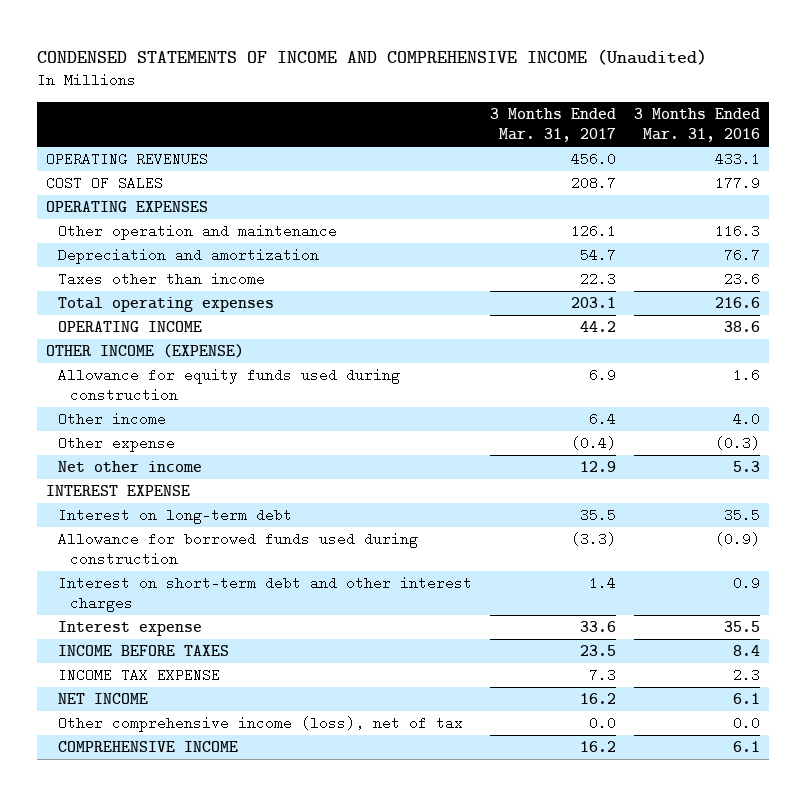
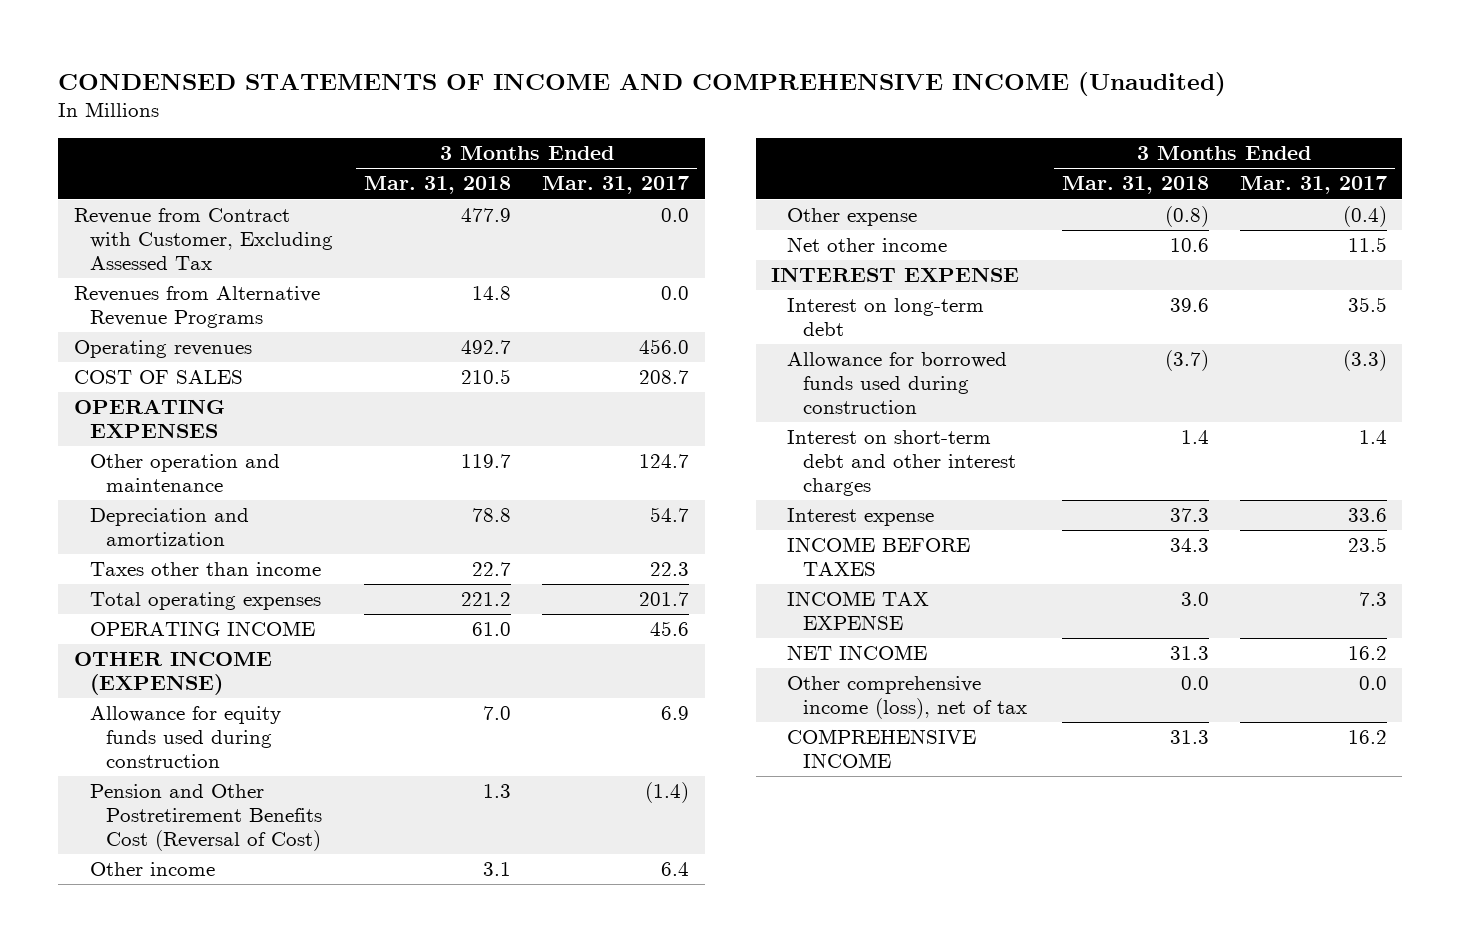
[634,108,761,143] 3 Months Ended Mar. 31, 2016 -> none
none -> [364,176,512,195] Mar. 31, 2018
none -> [73,208,333,270] Revenue from Contract with Customer, Excluding Assessed Tax
none -> [73,286,320,328] Revenues from Alternative Revenue Programs
[46,152,209,167] OPERATING REVENUES -> [73,340,252,359] Operating revenues
[571,224,617,239] 126.1 -> [639,454,690,469] 124.7
[571,297,617,309] 203.1 -> [639,592,690,607] 201.7
[580,321,617,333] 44.2 -> [650,621,690,637] 45.6
none -> [89,784,322,851] Pension and Other Postretirement Benefits Cost (Reversal of Cost)
[580,461,617,473] 12.9 -> [1347,237,1387,253] 11.5

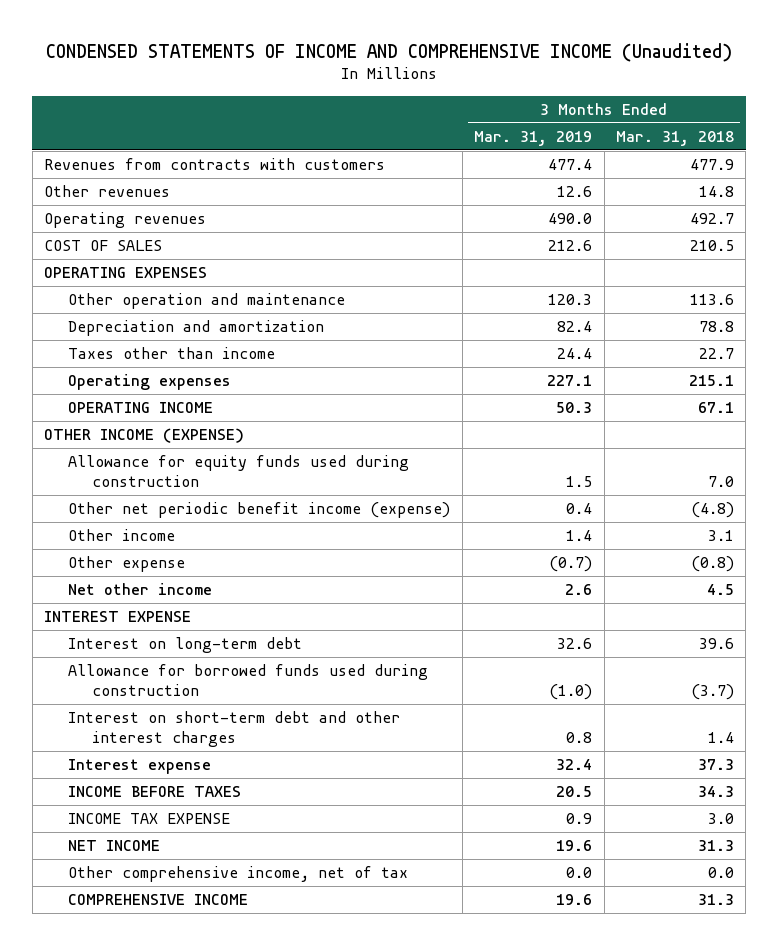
[542,176,690,195] Mar. 31, 2017 -> none
none -> [474,130,593,146] Mar. 31, 2019
[73,208,333,270] Revenue from Contract with Customer, Excluding Assessed Tax -> [44,158,386,171] Revenues from contracts with customers
[73,286,320,328] Revenues from Alternative Revenue Programs -> [44,185,171,198] Other revenues
[461,454,512,469] 119.7 -> [689,294,734,306] 113.6
[89,592,321,611] Total operating expenses -> [68,374,232,391] Operating expenses
[461,592,512,607] 221.2 -> [688,375,734,387] 215.1
[472,622,512,637] 61.0 -> [697,402,734,414] 67.1
[89,784,322,851] Pension and Other Postretirement Benefits Cost (Reversal of Cost) -> none
none -> [68,502,451,519] Other net periodic benefit income (expense)
[1169,238,1209,253] 10.6 -> [706,584,734,596] 4.5
[787,676,1028,719] Other comprehensive income (loss), net of tax -> [68,866,409,883] Other comprehensive income, net of tax

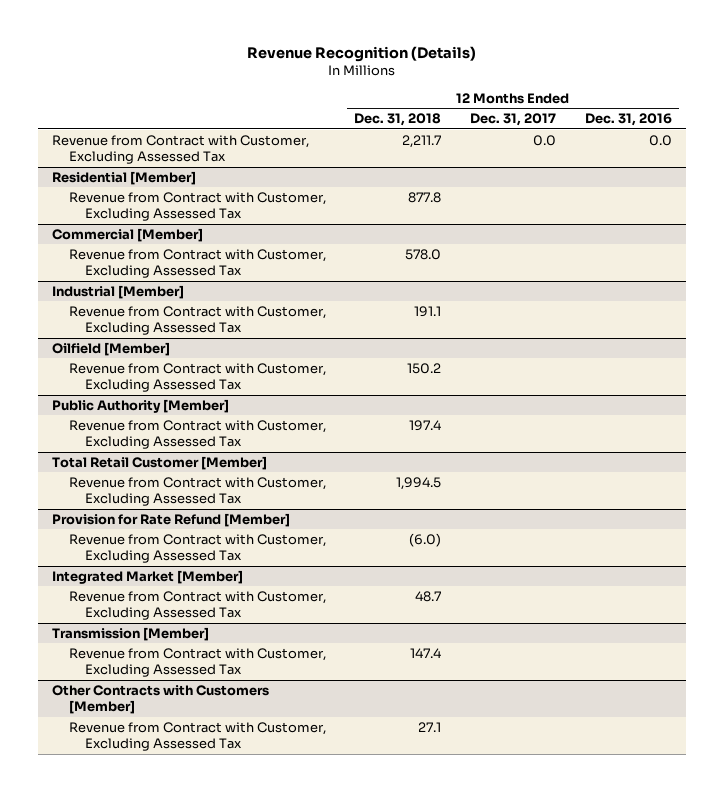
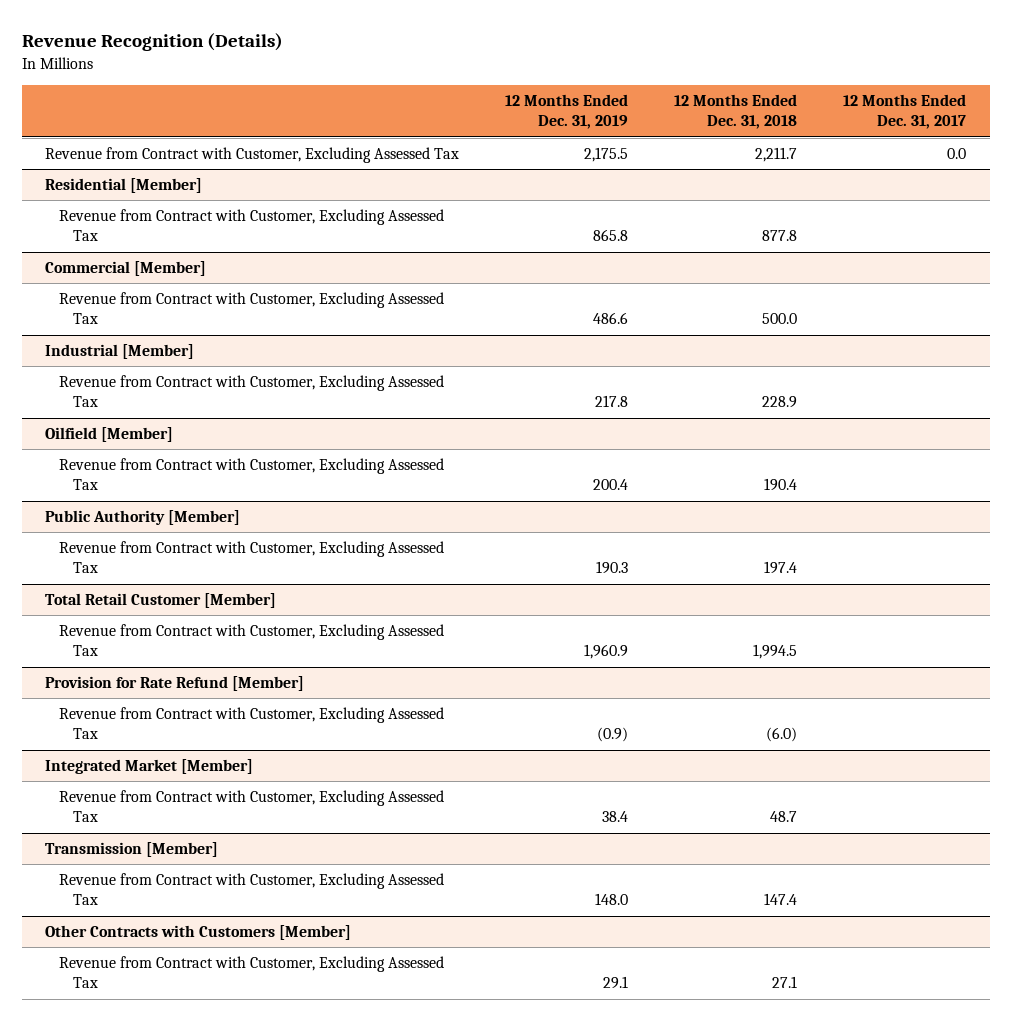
[584,113,672,127] Dec. 31, 2016 -> none
none -> [505,94,629,130] 12 Months Ended Dec. 31, 2019
[405,248,442,260] 578.0 -> [762,313,798,325] 500.0
[414,305,442,317] 191.1 -> [762,396,798,409] 228.9
[407,362,442,374] 150.2 -> [764,478,798,492] 190.4

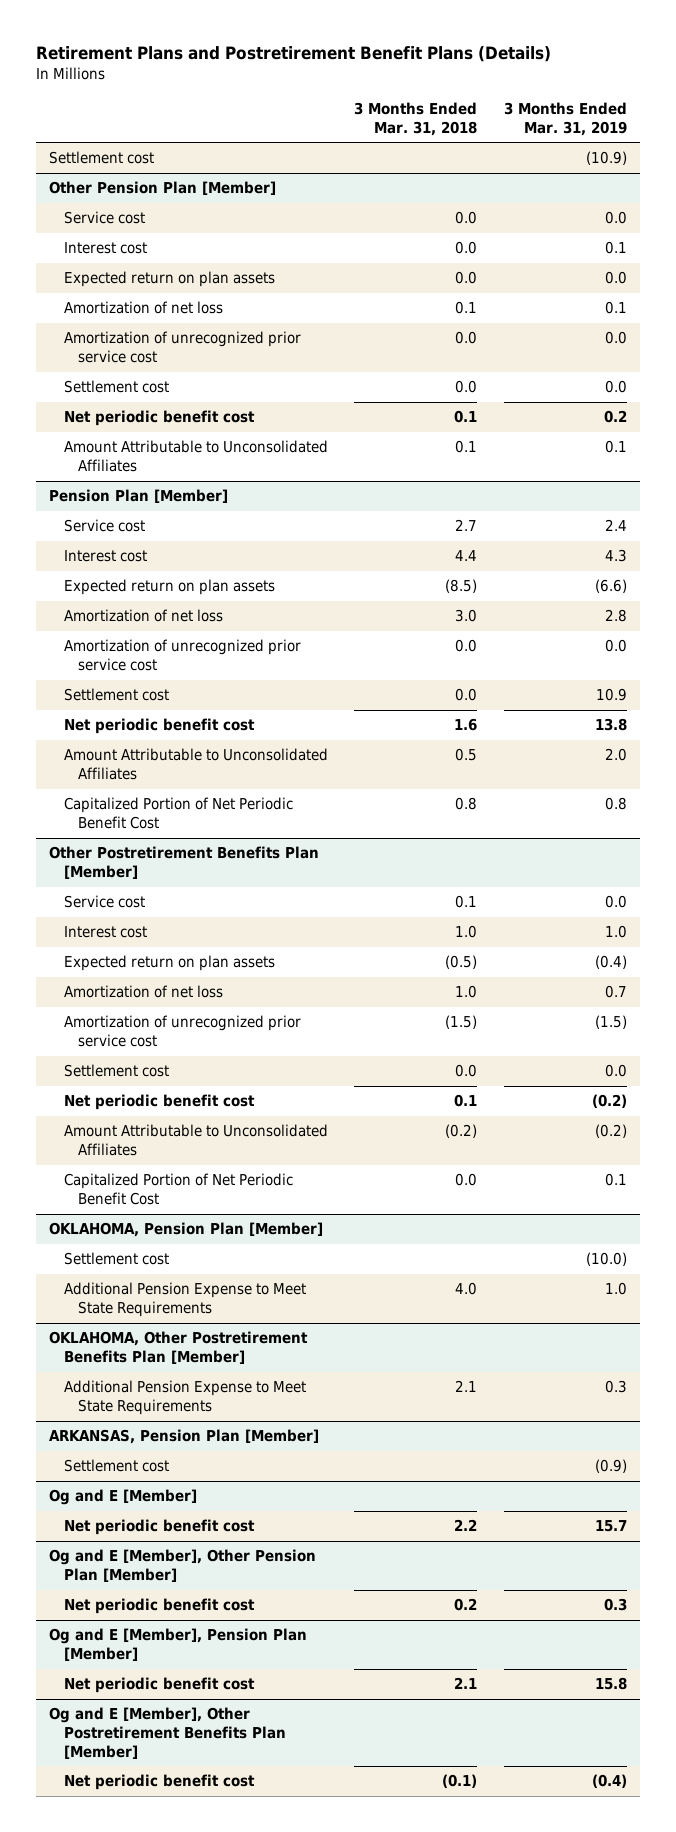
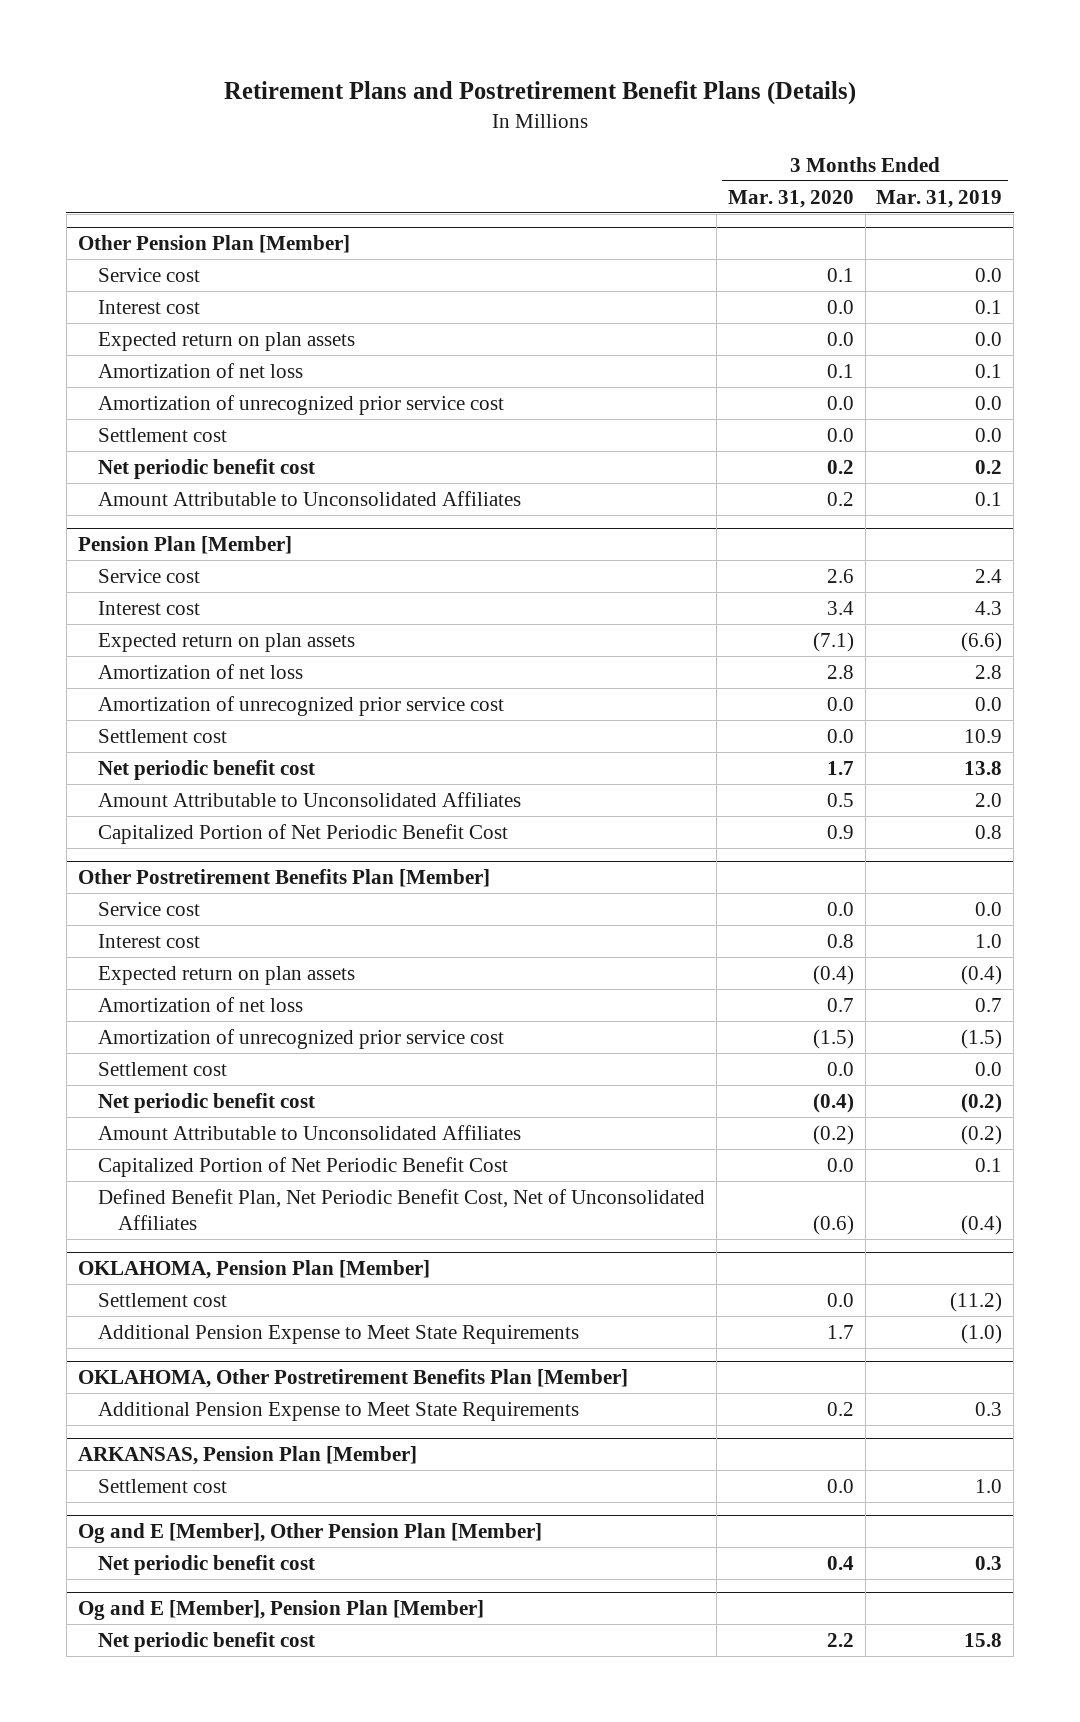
[354,102,478,136] 3 Months Ended Mar. 31, 2018 -> none
none -> [727,189,854,208] Mar. 31, 2020
[49,151,155,165] Settlement cost -> none
none -> [97,1188,705,1231] Defined Benefit Plan, Net Periodic Benefit Cost, Net of Unconsolidated Affiliates
[585,1252,627,1267] (10.0) -> [950,1291,1003,1312] (11.2)
[604,1282,627,1296] 1.0 -> [961,1323,1003,1344] (1.0)
[49,1489,198,1506] Og and E [Member] -> none
[63,1519,255,1536] Net periodic benefit cost -> none
[594,1459,627,1474] (0.9) -> [975,1478,1003,1493] 1.0
[49,1707,286,1759] Og and E [Member], Other Postretirement Benefits Plan [Member] -> none
[63,1774,255,1791] Net periodic benefit cost -> none

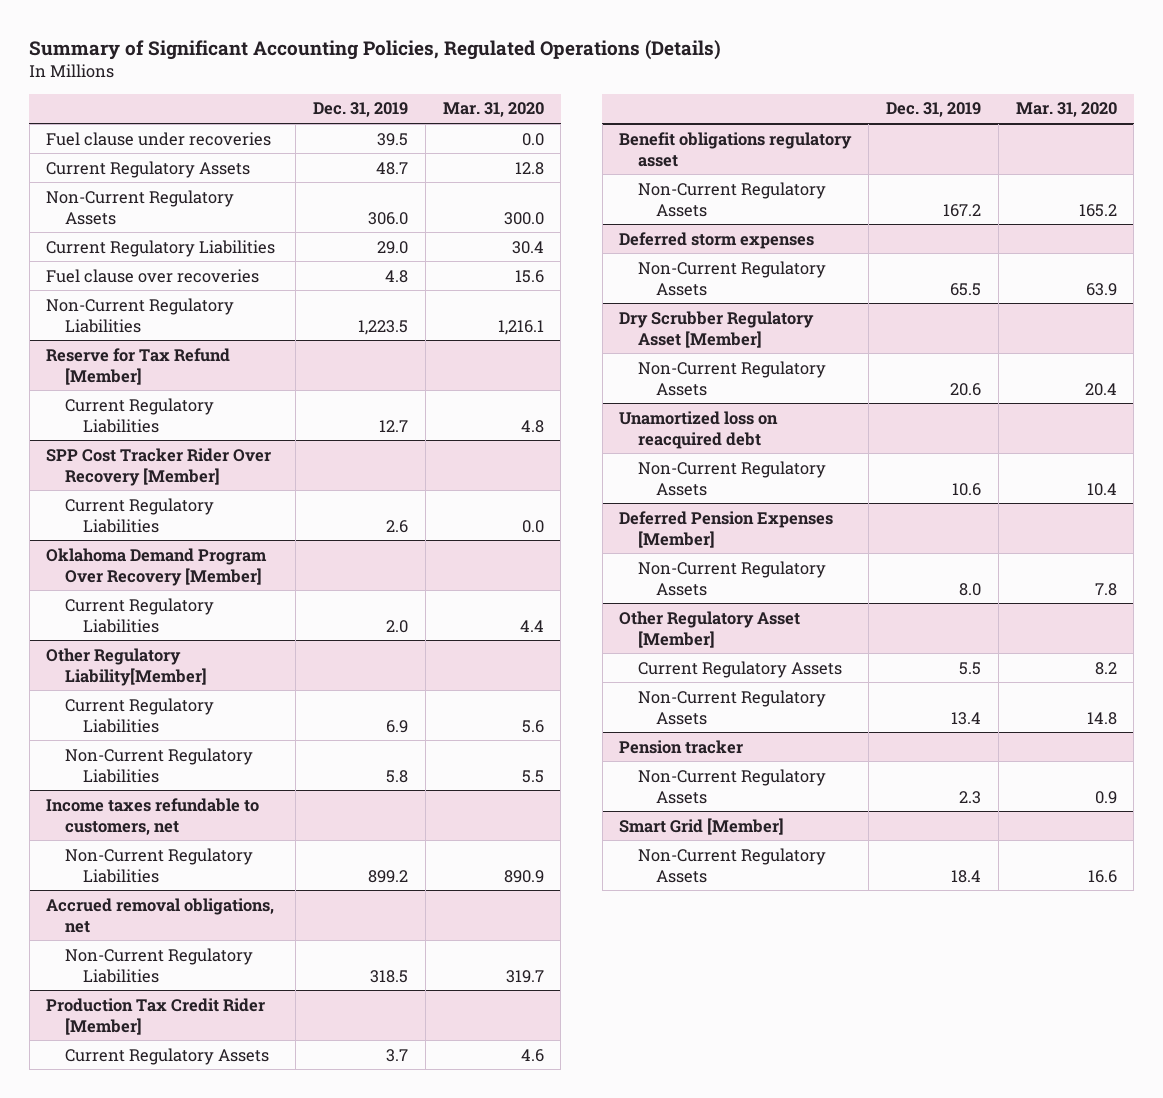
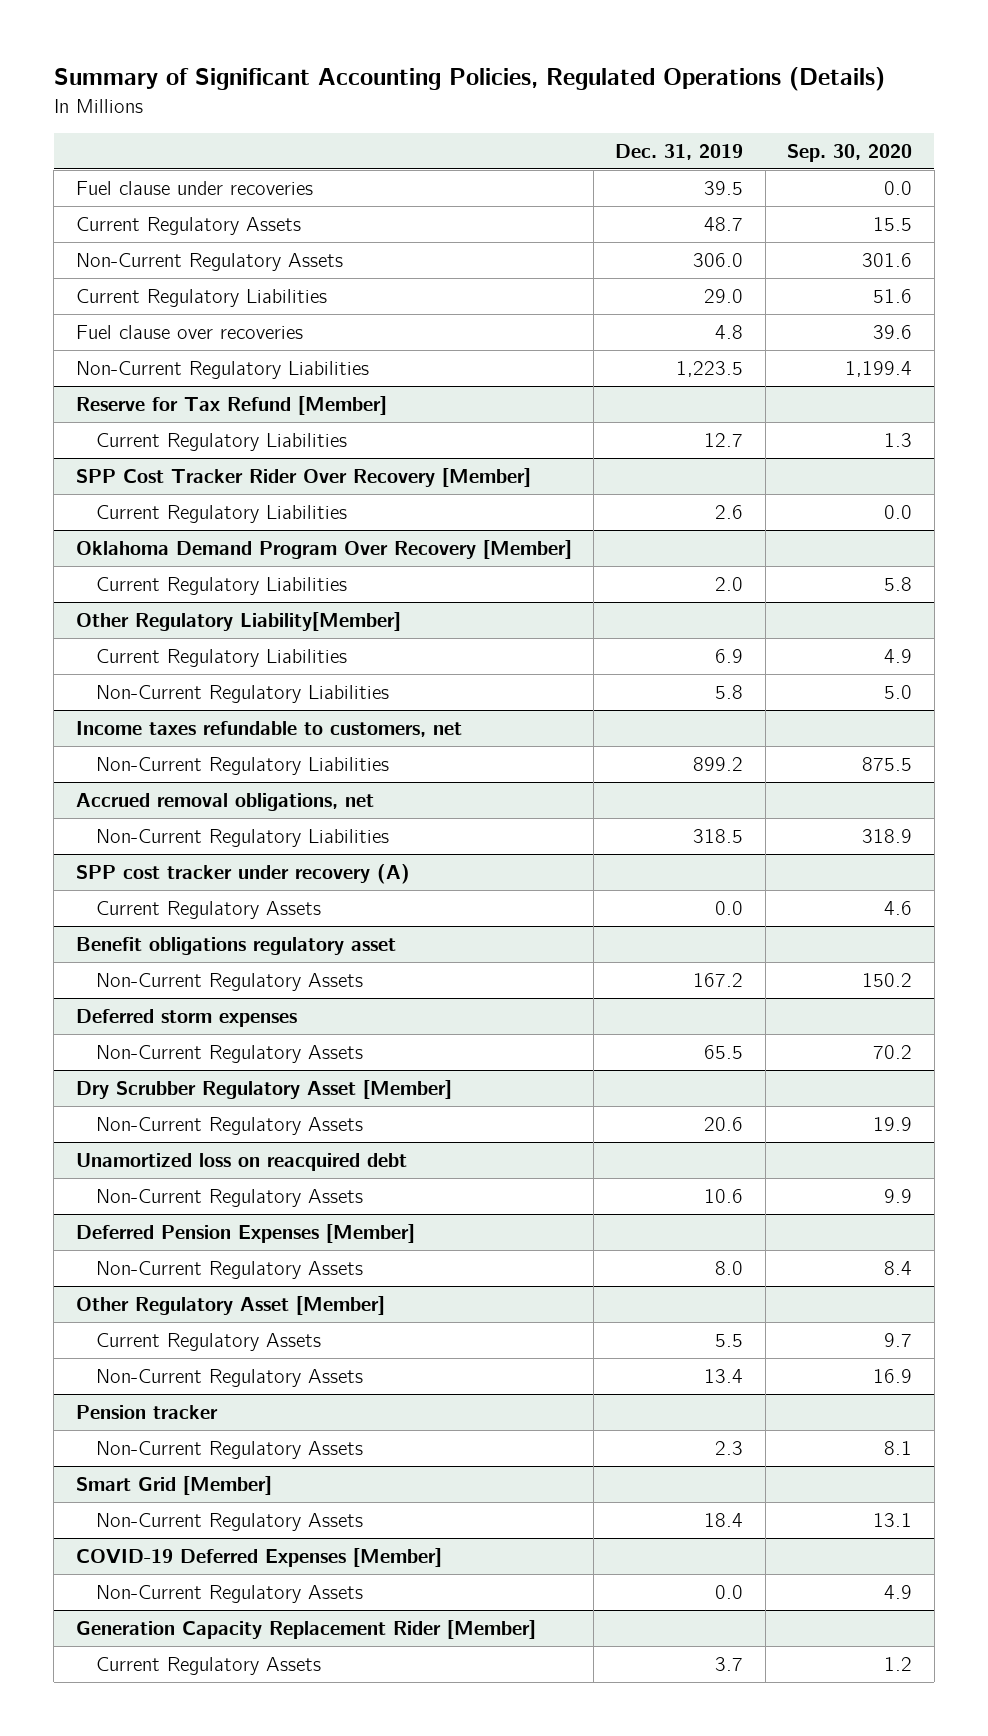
[442,102,544,118] Mar. 31, 2020 -> none
none -> [787,143,913,162] Sep. 30, 2020
[46,997,266,1035] Production Tax Credit Rider [Member] -> none
none -> [75,864,410,885] SPP cost tracker under recovery (A)
[385,1048,408,1062] 3.7 -> [715,901,744,916] 0.0
none -> [75,1548,442,1568] COVID-19 Deferred Expenses [Member]
none -> [96,1585,364,1604] Non-Current Regulatory Assets
none -> [75,1620,536,1640] Generation Capacity Replacement Rider [Member]
none -> [96,1657,322,1676] Current Regulatory Assets

